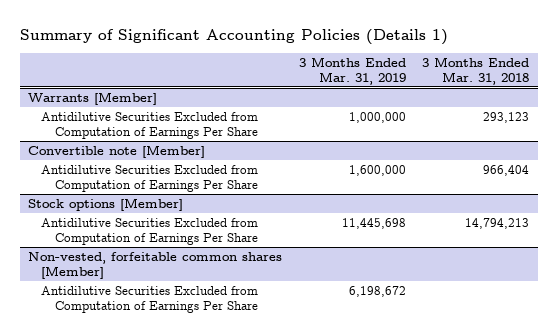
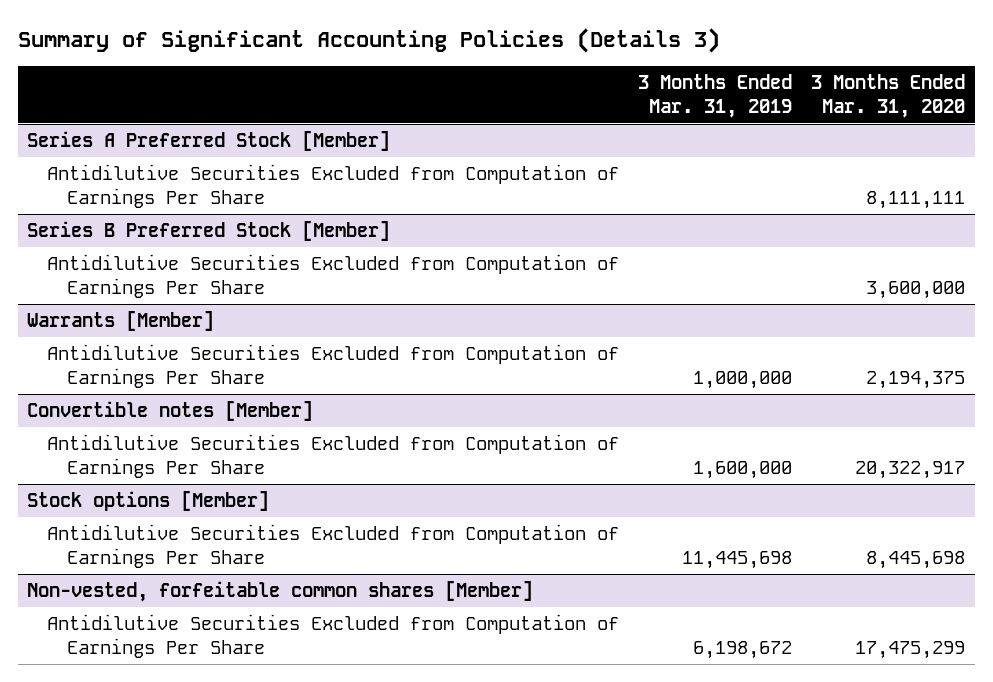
[19,28,448,45] Summary of Significant Accounting Policies (Details 1) -> [17,28,720,54] Summary of Significant Accounting Policies (Details 3)
[422,56,530,86] 3 Months Ended Mar. 31, 2018 -> none
none -> [811,74,966,118] 3 Months Ended Mar. 31, 2020
none -> [27,131,391,152] Series A Preferred Stock [Member]
none -> [47,164,620,208] Antidilutive Securities Excluded from Computation of Earnings Per Share
none -> [27,221,391,242] Series B Preferred Stock [Member]
none -> [47,254,620,298] Antidilutive Securities Excluded from Computation of Earnings Per Share
[27,144,205,158] Convertible note [Member] -> [27,401,314,422] Convertible notes [Member]

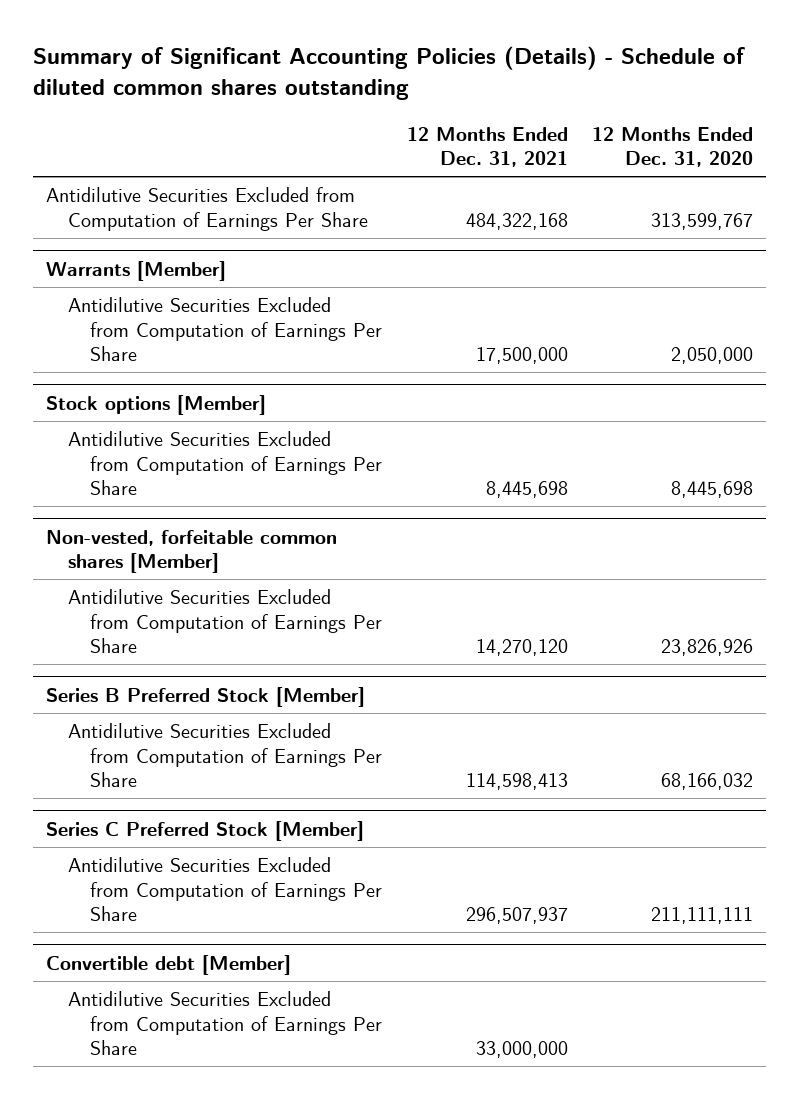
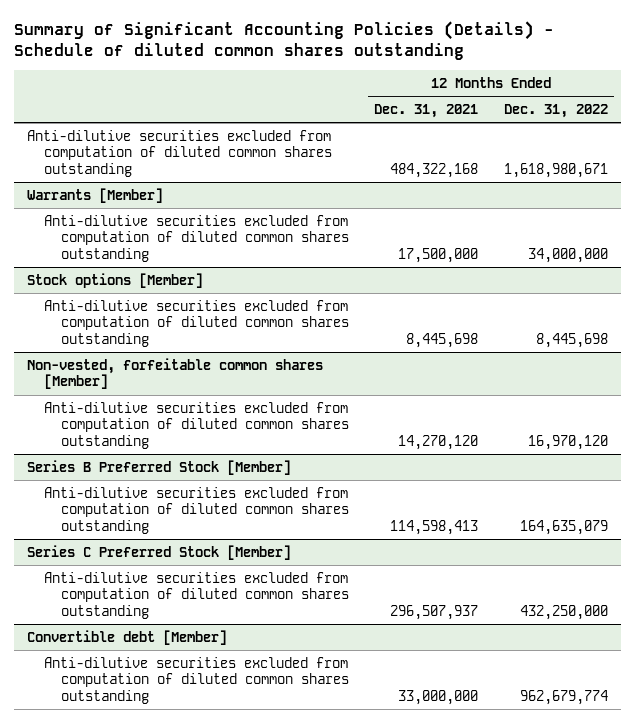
[592,126,754,168] 12 Months Ended Dec. 31, 2020 -> none
none -> [503,103,608,118] Dec. 31, 2022
[45,187,368,231] Antidilutive Securities Excluded from Computation of Earnings Per Share -> [26,129,332,178] Anti-dilutive securities excluded from computation of diluted common shares outstanding
[67,297,383,361] Antidilutive Securities Excluded from Computation of Earnings Per Share -> [43,214,349,263] Anti-dilutive securities excluded from computation of diluted common shares outstanding
[67,431,383,495] Antidilutive Securities Excluded from Computation of Earnings Per Share -> [43,299,349,348] Anti-dilutive securities excluded from computation of diluted common shares outstanding
[67,589,383,653] Antidilutive Securities Excluded from Computation of Earnings Per Share -> [43,401,349,450] Anti-dilutive securities excluded from computation of diluted common shares outstanding
[67,723,383,787] Antidilutive Securities Excluded from Computation of Earnings Per Share -> [43,486,349,535] Anti-dilutive securities excluded from computation of diluted common shares outstanding
[67,857,383,921] Antidilutive Securities Excluded from Computation of Earnings Per Share -> [43,571,349,620] Anti-dilutive securities excluded from computation of diluted common shares outstanding
[67,991,383,1055] Antidilutive Securities Excluded from Computation of Earnings Per Share -> [43,656,349,705] Anti-dilutive securities excluded from computation of diluted common shares outstanding

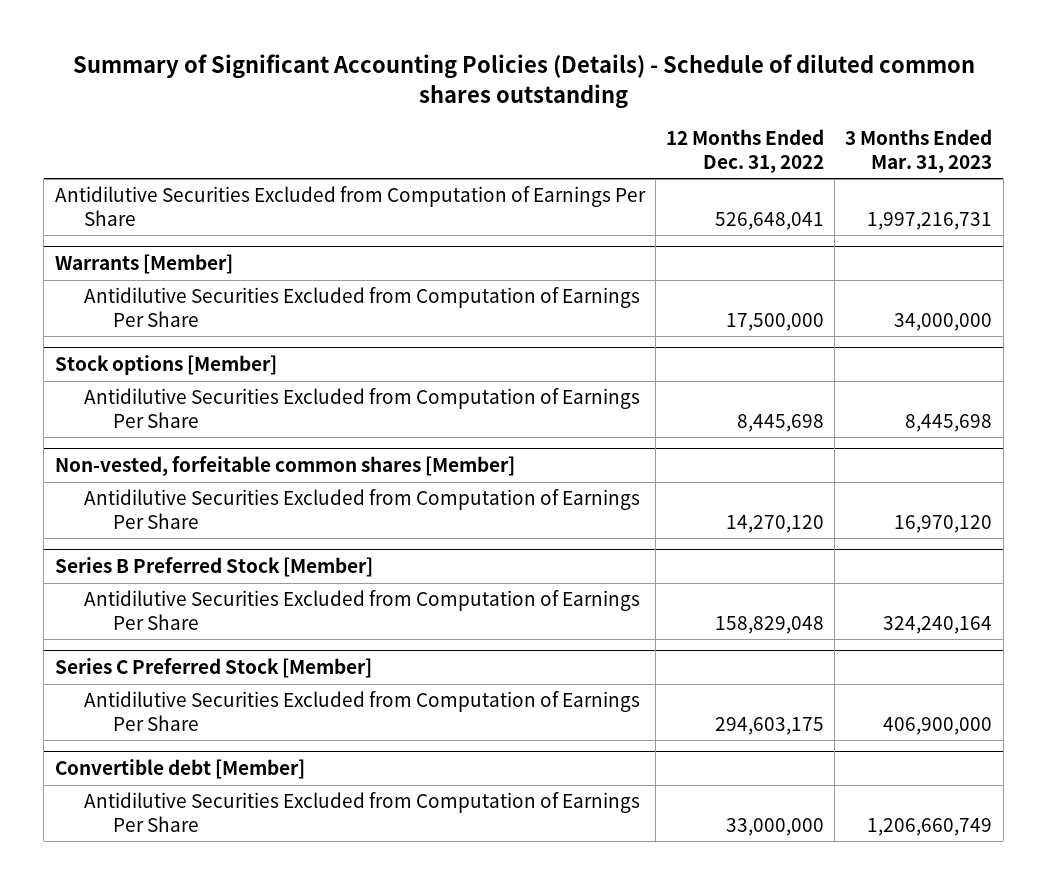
[374,103,479,118] Dec. 31, 2021 -> none
none -> [845,129,993,173] 3 Months Ended Mar. 31, 2023
[26,129,332,178] Anti-dilutive securities excluded from computation of diluted common shares outstanding -> [54,186,646,226] Antidilutive Securities Excluded from Computation of Earnings Per Share
[503,163,608,179] 1,618,980,671 -> [715,211,825,230] 526,648,041
[43,214,349,263] Anti-dilutive securities excluded from computation of diluted common shares outstanding -> [83,287,640,327] Antidilutive Securities Excluded from Computation of Earnings Per Share
[527,248,608,264] 34,000,000 -> [726,312,825,331] 17,500,000
[43,299,349,348] Anti-dilutive securities excluded from computation of diluted common shares outstanding -> [83,388,640,428] Antidilutive Securities Excluded from Computation of Earnings Per Share
[43,401,349,450] Anti-dilutive securities excluded from computation of diluted common shares outstanding -> [83,489,640,529] Antidilutive Securities Excluded from Computation of Earnings Per Share
[527,435,608,451] 16,970,120 -> [726,514,825,533] 14,270,120
[43,486,349,535] Anti-dilutive securities excluded from computation of diluted common shares outstanding -> [83,590,640,630] Antidilutive Securities Excluded from Computation of Earnings Per Share
[519,520,608,536] 164,635,079 -> [715,615,825,634] 158,829,048
[43,571,349,620] Anti-dilutive securities excluded from computation of diluted common shares outstanding -> [83,691,640,731] Antidilutive Securities Excluded from Computation of Earnings Per Share
[519,605,608,621] 432,250,000 -> [715,716,825,735] 294,603,175
[43,656,349,705] Anti-dilutive securities excluded from computation of diluted common shares outstanding -> [83,792,640,832] Antidilutive Securities Excluded from Computation of Earnings Per Share
[519,690,608,706] 962,679,774 -> [726,817,825,836] 33,000,000

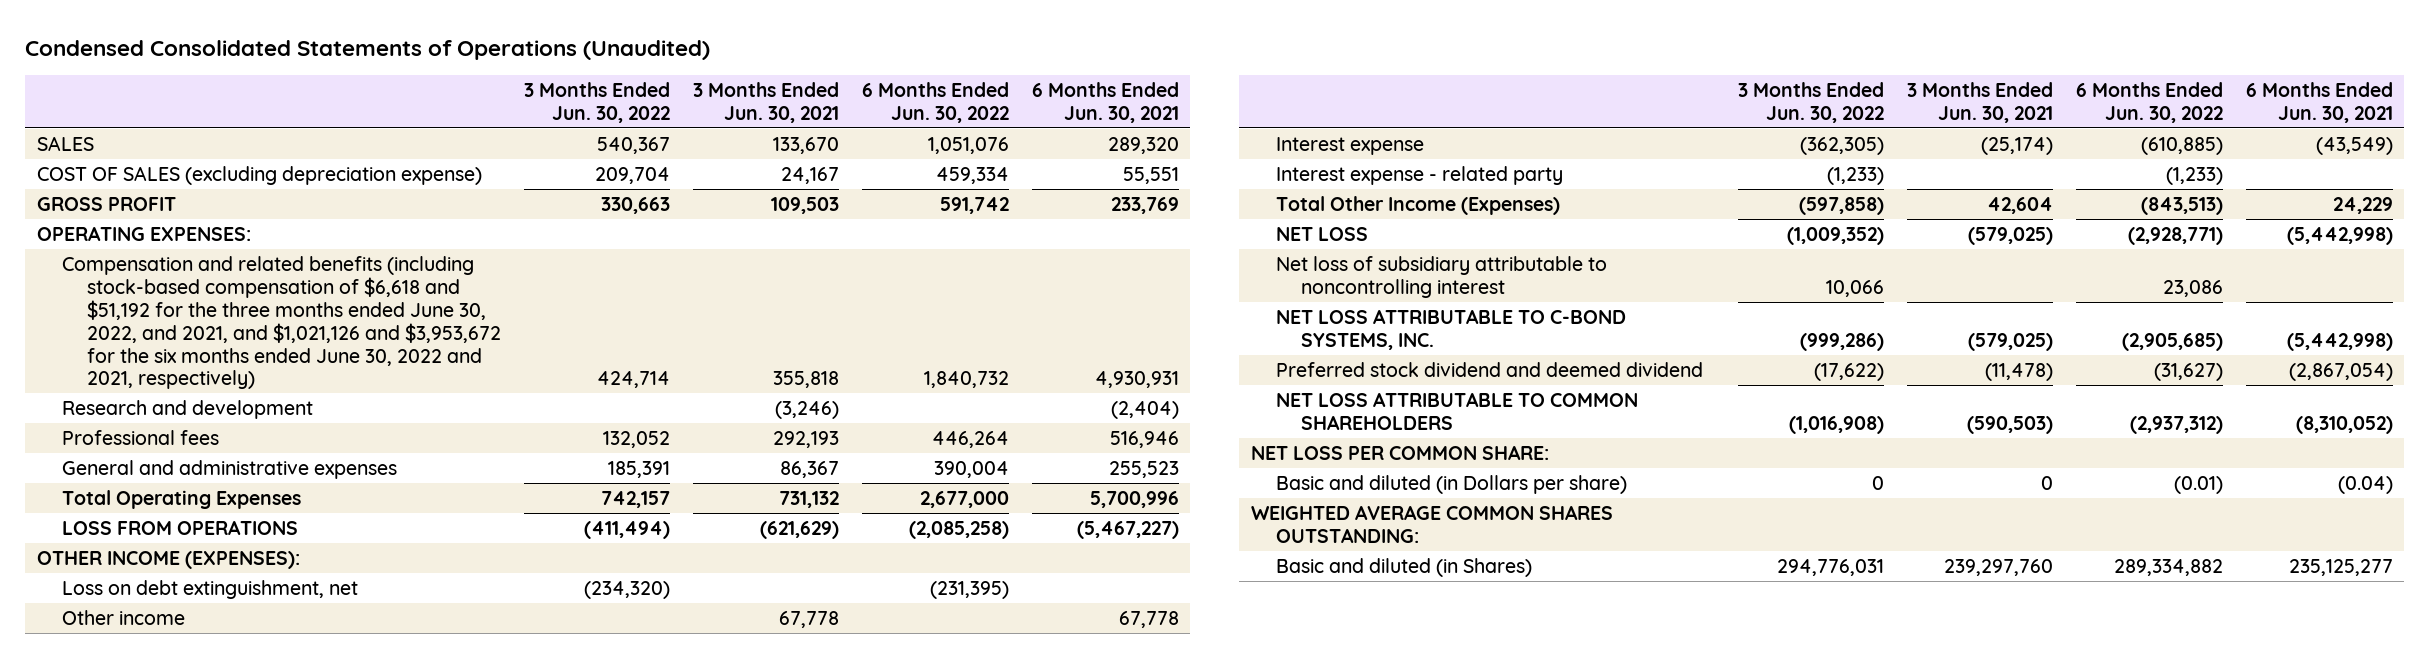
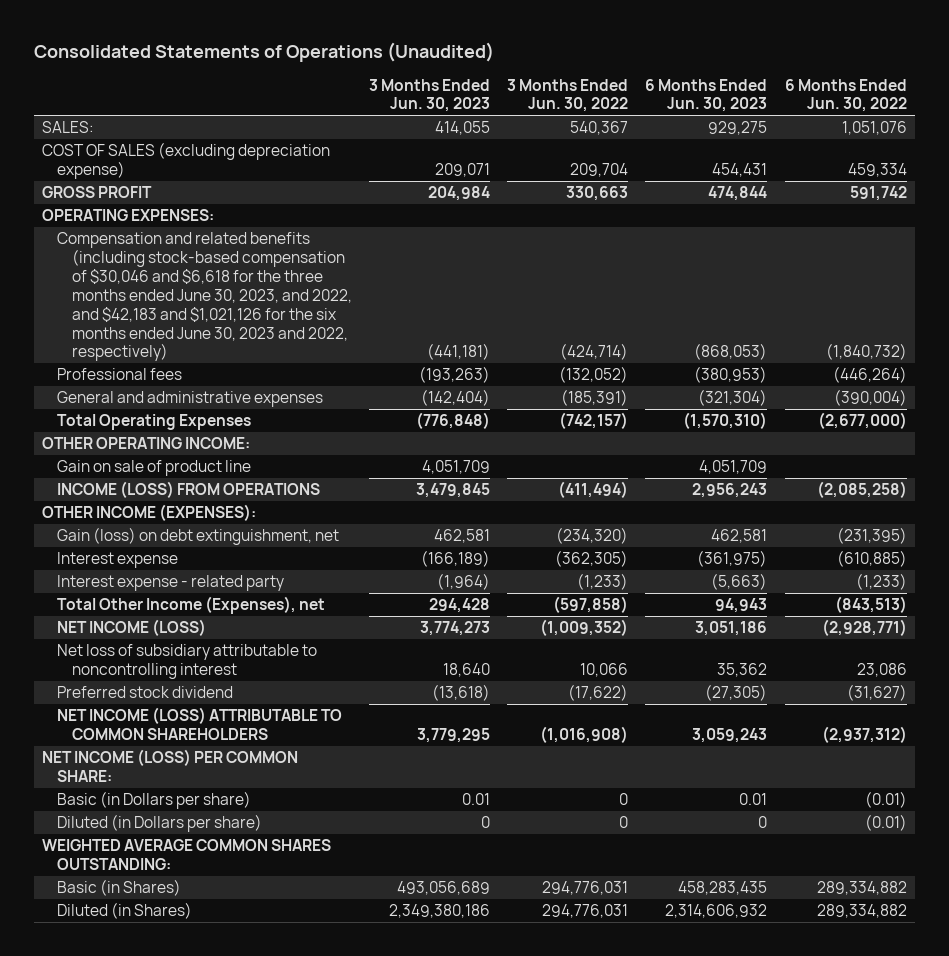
[25,39,711,60] Condensed Consolidated Statements of Operations (Unaudited) -> [33,41,494,62] Consolidated Statements of Operations (Unaudited)
[692,82,839,124] 3 Months Ended Jun. 30, 2021 -> none
[1031,82,1179,124] 6 Months Ended Jun. 30, 2021 -> none
none -> [369,78,491,113] 3 Months Ended Jun. 30, 2023
none -> [645,78,768,113] 6 Months Ended Jun. 30, 2023
[36,135,94,151] SALES -> [42,121,95,134] SALES:
[61,399,313,419] Research and development -> none
[61,255,502,390] Compensation and related benefits (including stock-based compensation of $6,618 and $51,192 for the three months ended June 30, 2022, and 2021, and $1,021,126 and $3,953,672 for the six months ended June 30, 2022 and 2021, respectively) -> [57,232,352,362] Compensation and related benefits (including stock-based compensation of $30,046 and $6,618 for the three months ended June 30, 2023, and 2022, and $42,183 and $1,021,126 for the six months ended June 30, 2023 and 2022, respectively)
[596,371,670,389] 424,714 -> [560,343,629,361] (424,714)
[923,371,1009,389] 1,840,732 -> [825,343,907,361] (1,840,732)
[602,430,670,448] 132,052 -> [559,366,629,384] (132,052)
[931,430,1009,448] 446,264 -> [832,366,907,384] (446,264)
[607,460,670,478] 185,391 -> [561,389,629,407] (185,391)
[933,460,1009,478] 390,004 -> [833,389,907,407] (390,004)
[600,490,670,508] 742,157 -> [559,412,629,430] (742,157)
[919,490,1009,508] 2,677,000 -> [817,412,907,430] (2,677,000)
none -> [42,437,251,450] OTHER OPERATING INCOME:
none -> [57,460,252,477] Gain on sale of product line
[61,519,298,535] LOSS FROM OPERATIONS -> [57,481,321,499] INCOME (LOSS) FROM OPERATIONS
[61,609,185,625] Other income -> none
[61,579,358,599] Loss on debt extinguishment, net -> [57,527,340,546] Gain (loss) on debt extinguishment, net
[1275,195,1560,215] Total Other Income (Expenses) -> [57,596,326,615] Total Other Income (Expenses), net
[1275,226,1368,241] NET LOSS -> [57,619,207,637] NET INCOME (LOSS)
[1275,308,1626,350] NET LOSS ATTRIBUTABLE TO C-BOND SYSTEMS, INC. -> none
[1275,361,1703,377] Preferred stock dividend and deemed dividend -> [57,686,234,699] Preferred stock dividend
[1275,391,1638,430] NET LOSS ATTRIBUTABLE TO COMMON SHAREHOLDERS -> [57,707,343,740] NET INCOME (LOSS) ATTRIBUTABLE TO COMMON SHAREHOLDERS
[1250,444,1549,460] NET LOSS PER COMMON SHARE: -> [42,749,299,782] NET INCOME (LOSS) PER COMMON SHARE:
[1275,474,1627,494] Basic and diluted (in Dollars per share) -> [57,791,252,810] Basic (in Dollars per share)
none -> [57,814,263,833] Diluted (in Dollars per share)
[1275,557,1532,577] Basic and diluted (in Shares) -> [57,879,182,897] Basic (in Shares)
none -> [57,902,193,920] Diluted (in Shares)

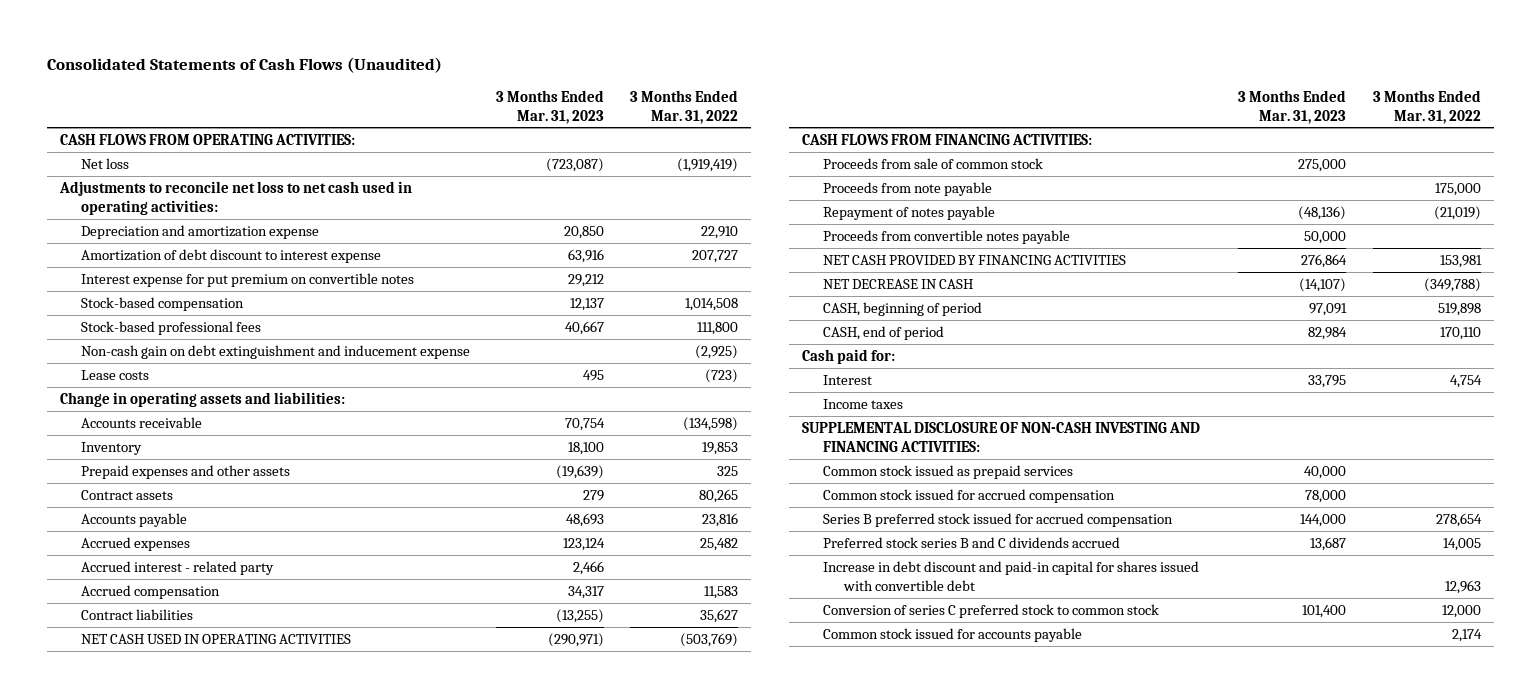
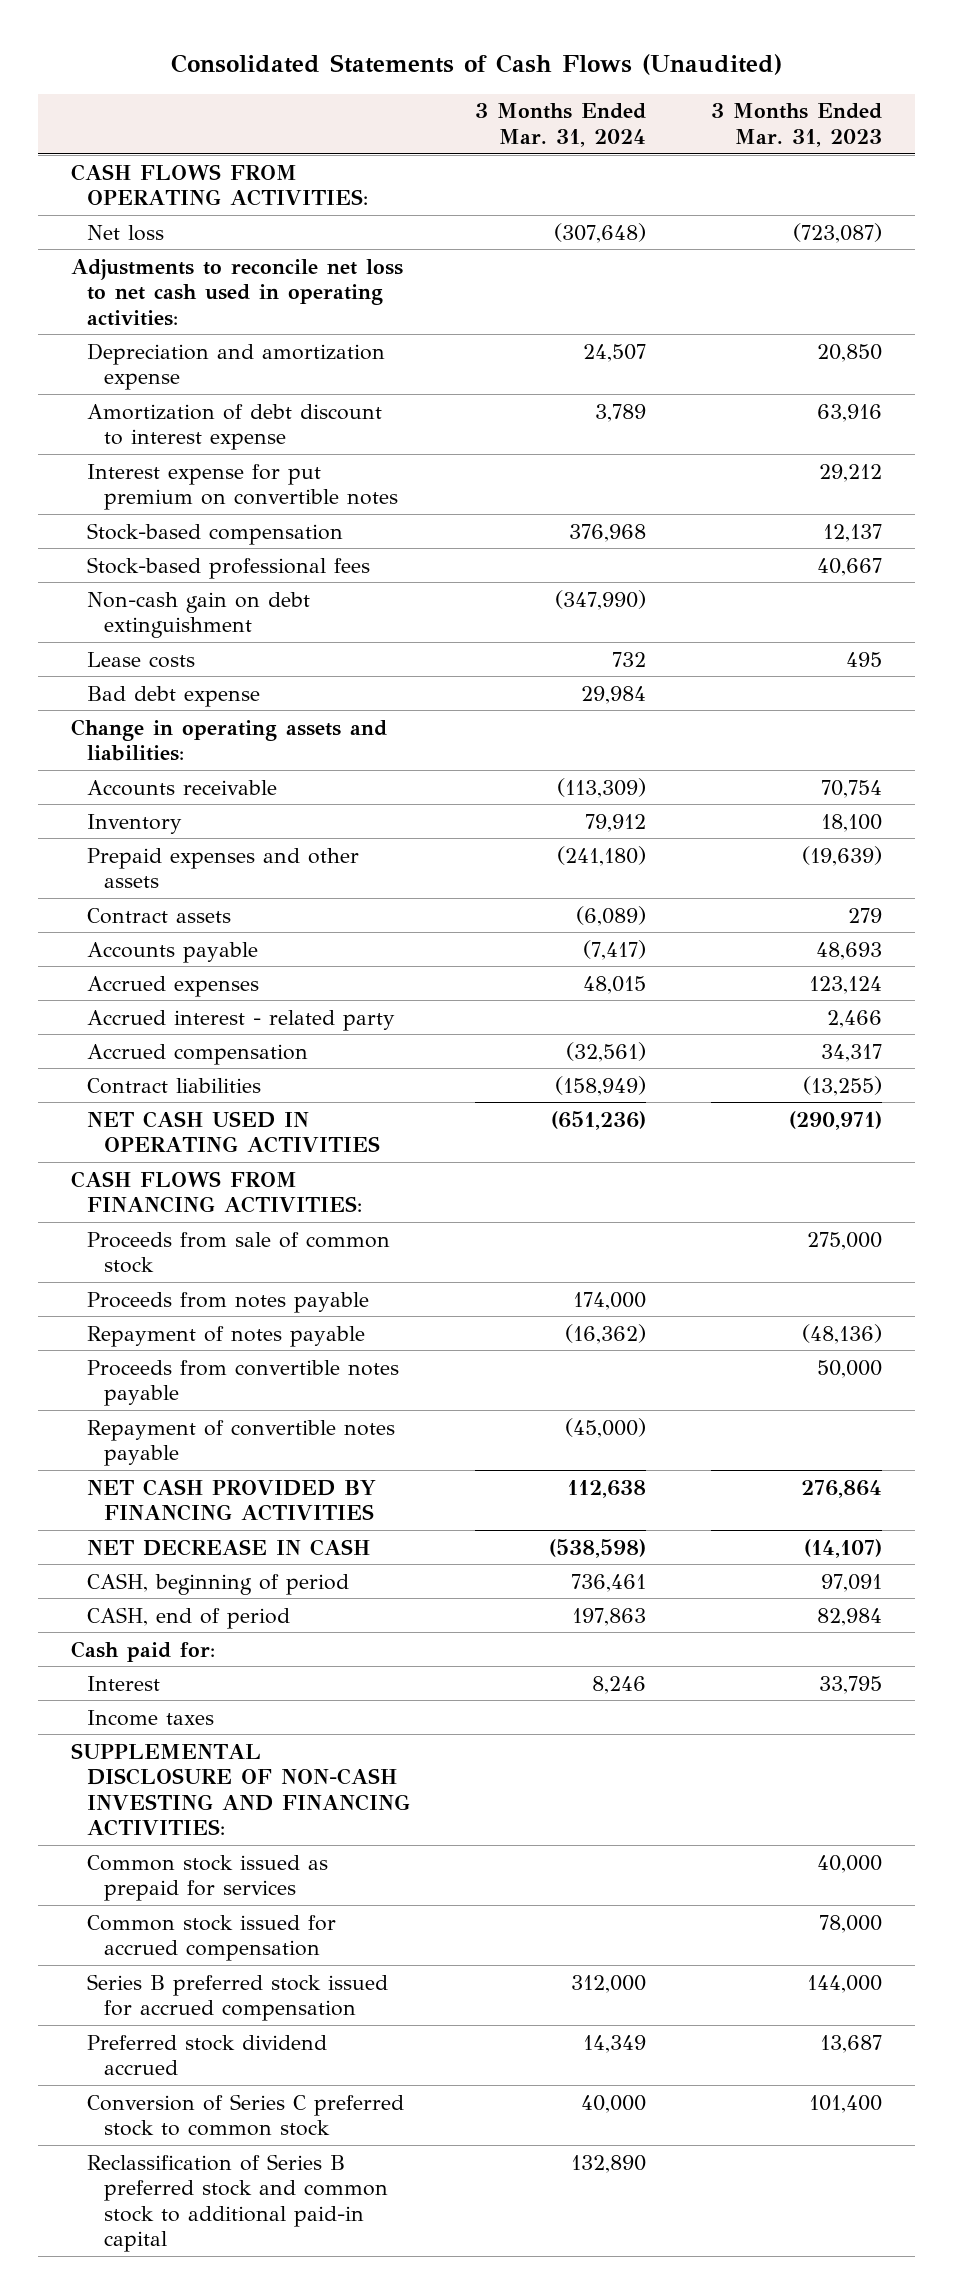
[630,89,739,124] 3 Months Ended Mar. 31, 2022 -> none
none -> [475,103,647,147] 3 Months Ended Mar. 31, 2024
[80,344,470,359] Non-cash gain on debt extinguishment and inducement expense -> [87,591,311,639] Non-cash gain on debt extinguishment
none -> [87,685,261,707] Bad debt expense
[823,181,993,196] Proceeds from note payable -> [87,1291,370,1313] Proceeds from notes payable
none -> [87,1419,396,1467] Repayment of convertible notes payable
[823,464,1074,479] Common stock issued as prepaid services -> [87,1854,329,1902] Common stock issued as prepaid for services
[823,560,1200,591] Increase in debt discount and paid-in capital for shares issued with convertible debt -> none
[823,627,1083,642] Common stock issued for accounts payable -> none
[823,536,1121,548] Preferred stock series B and C dividends accrued -> [87,2034,328,2076] Preferred stock dividend accrued
[823,603,1160,618] Conversion of series C preferred stock to common stock -> [87,2093,405,2137] Conversion of Series C preferred stock to common stock
none -> [87,2153,389,2253] Reclassification of Series B preferred stock and common stock to additional paid-in capital

